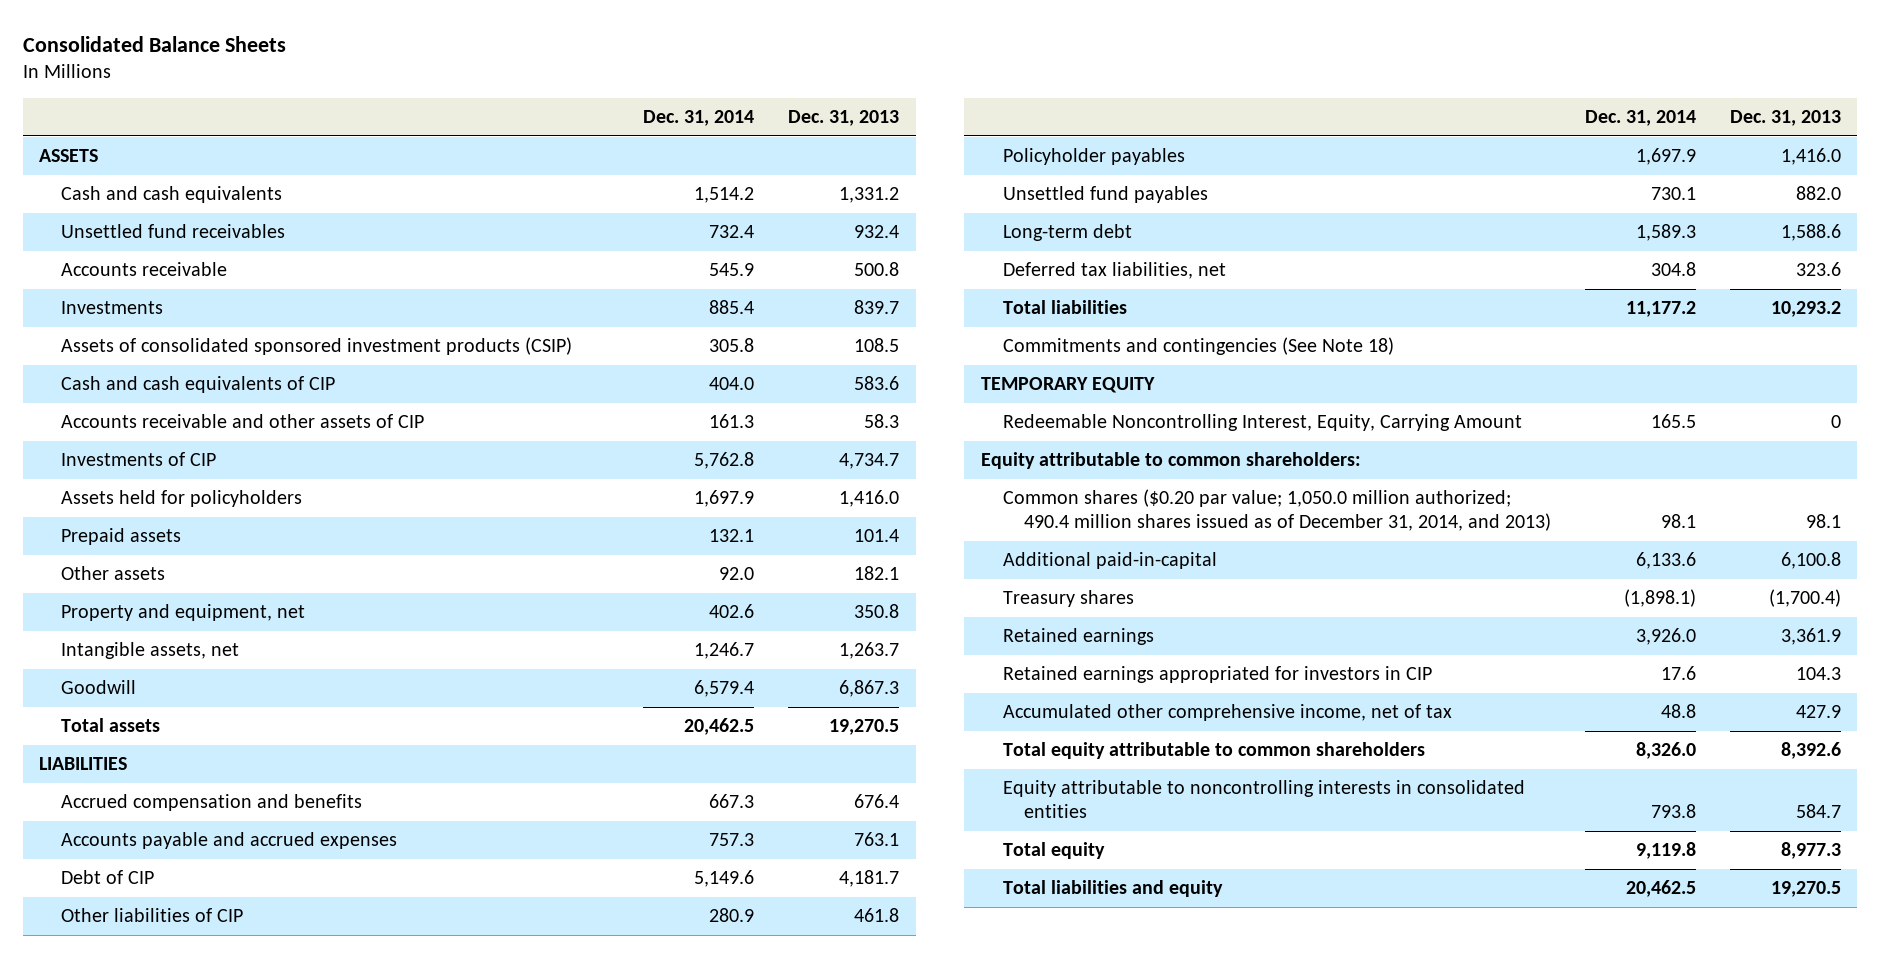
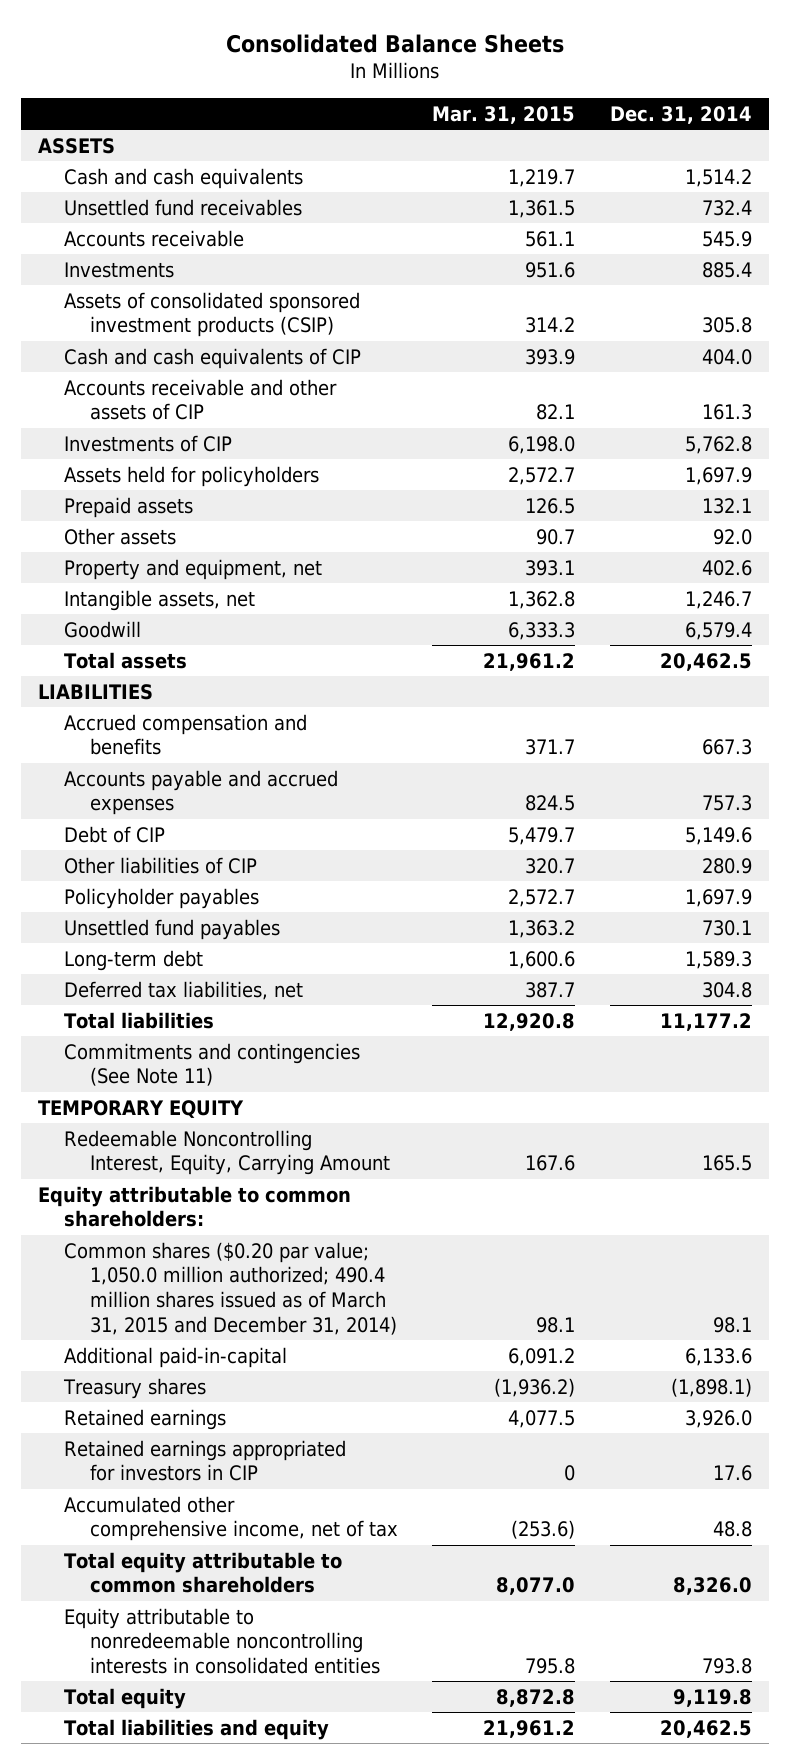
[788,110,900,127] Dec. 31, 2013 -> none
none -> [432,105,576,124] Mar. 31, 2015
[1002,337,1394,356] Commitments and contingencies (See Note 18) -> [64,1042,361,1087] Commitments and contingencies (See Note 11)
[1002,489,1552,532] Common shares ($0.20 par value; 1,050.0 million authorized; 490.4 million shares issued as of December 31, 2014, and 2013) -> [64,1241,397,1335] Common shares ($0.20 par value; 1,050.0 million authorized; 490.4 million shares issued as of March 31, 2015 and December 31, 2014)
[1002,780,1525,819] Equity attributable to noncontrolling interests in consolidated entities -> [64,1607,380,1674] Equity attributable to nonredeemable noncontrolling interests in consolidated entities

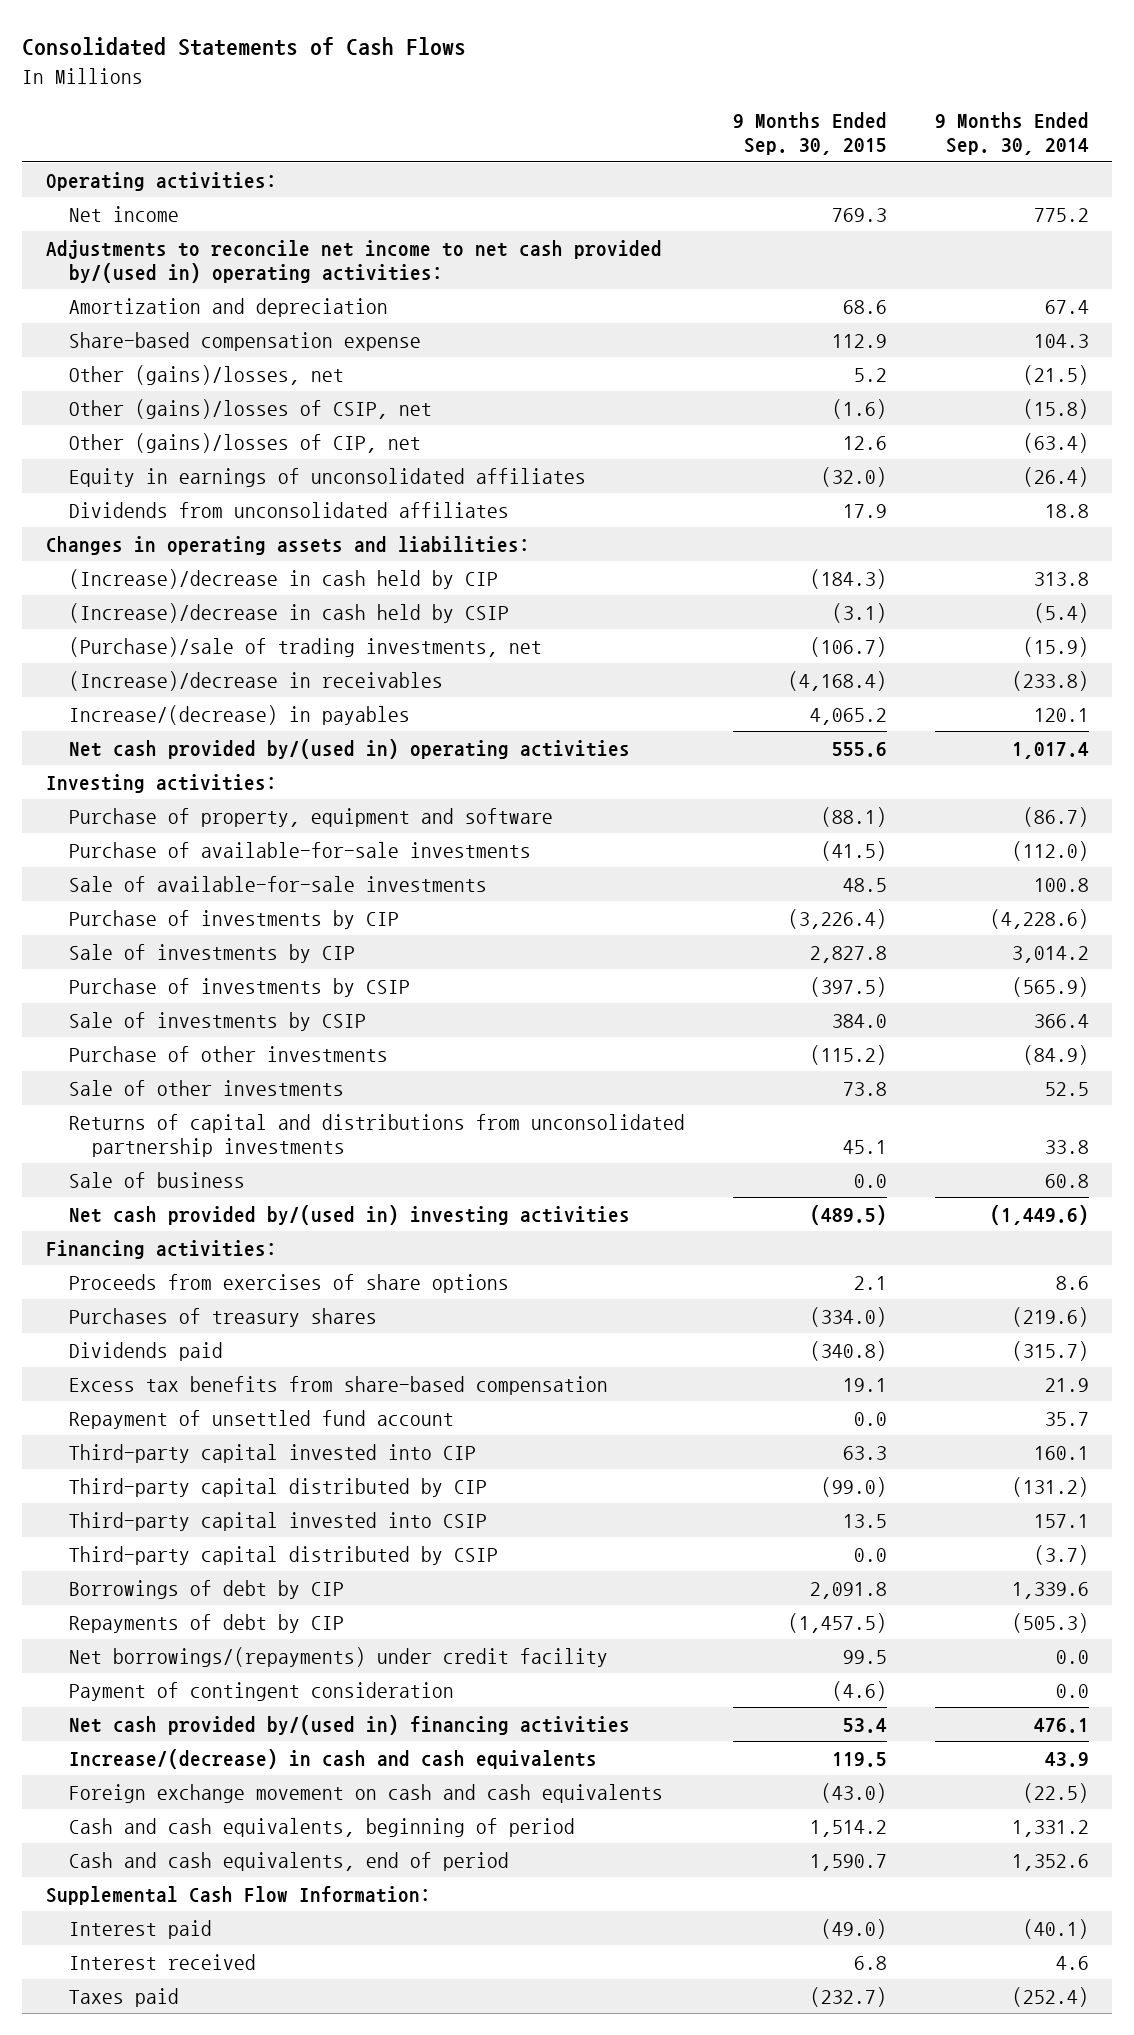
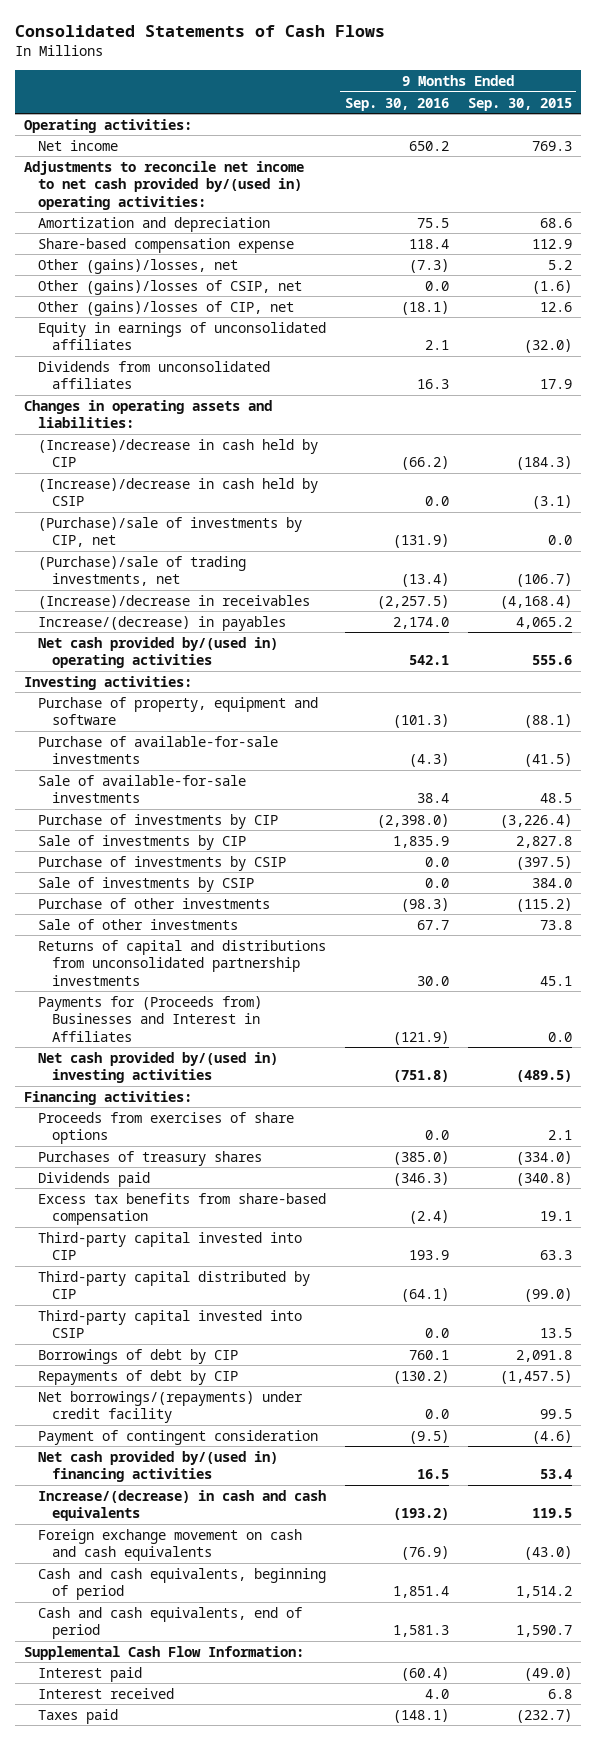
[934,112,1089,156] 9 Months Ended Sep. 30, 2014 -> none
none -> [344,97,449,111] Sep. 30, 2016
none -> [38,516,303,548] (Purchase)/sale of investments by CIP, net
[69,1171,246,1188] Sale of business -> none
none -> [38,995,263,1042] Payments for (Proceeds from) Businesses and Interest in Affiliates
[69,1409,455,1429] Repayment of unsettled fund account -> none
[69,1545,499,1565] Third-party capital distributed by CSIP -> none

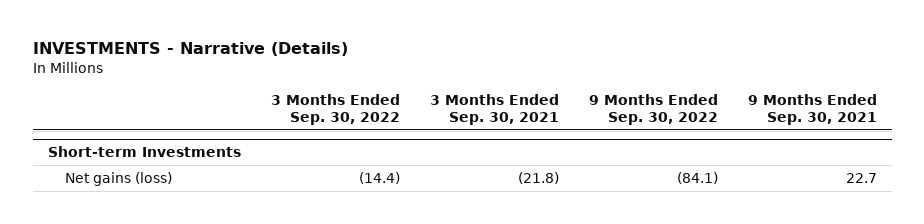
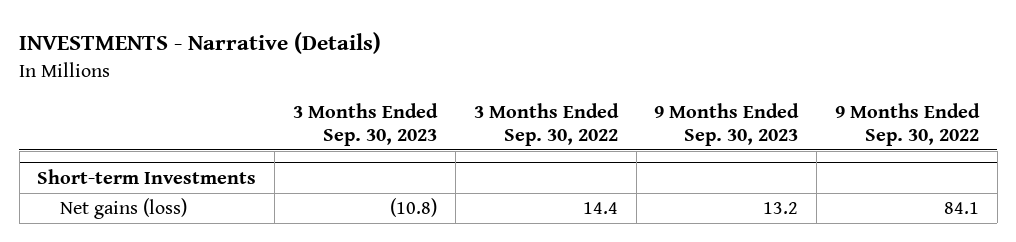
[429,94,559,125] 3 Months Ended Sep. 30, 2021 -> none
[747,94,877,125] 9 Months Ended Sep. 30, 2021 -> none
none -> [293,102,439,146] 3 Months Ended Sep. 30, 2023
none -> [654,102,800,146] 9 Months Ended Sep. 30, 2023
[358,172,400,185] (14.4) -> [582,202,618,215] 14.4
[676,172,718,185] (84.1) -> [944,202,980,215] 84.1

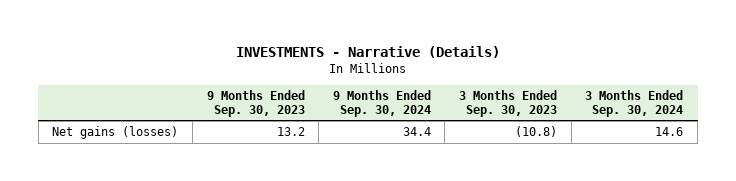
[473,102,619,146] 3 Months Ended Sep. 30, 2022 -> none
[835,102,981,146] 9 Months Ended Sep. 30, 2022 -> none
none -> [332,89,431,117] 9 Months Ended Sep. 30, 2024
none -> [585,89,684,117] 3 Months Ended Sep. 30, 2024
[37,168,257,184] Short-term Investments -> none
[60,198,188,220] Net gains (loss) -> [52,126,179,140] Net gains (losses)

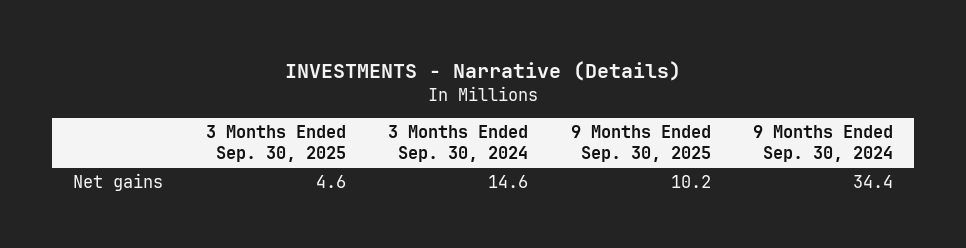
[206,89,305,117] 9 Months Ended Sep. 30, 2023 -> none
[459,89,558,117] 3 Months Ended Sep. 30, 2023 -> none
none -> [205,125,346,163] 3 Months Ended Sep. 30, 2025
none -> [570,125,711,163] 9 Months Ended Sep. 30, 2025
[52,126,179,140] Net gains (losses) -> [73,173,164,192] Net gains

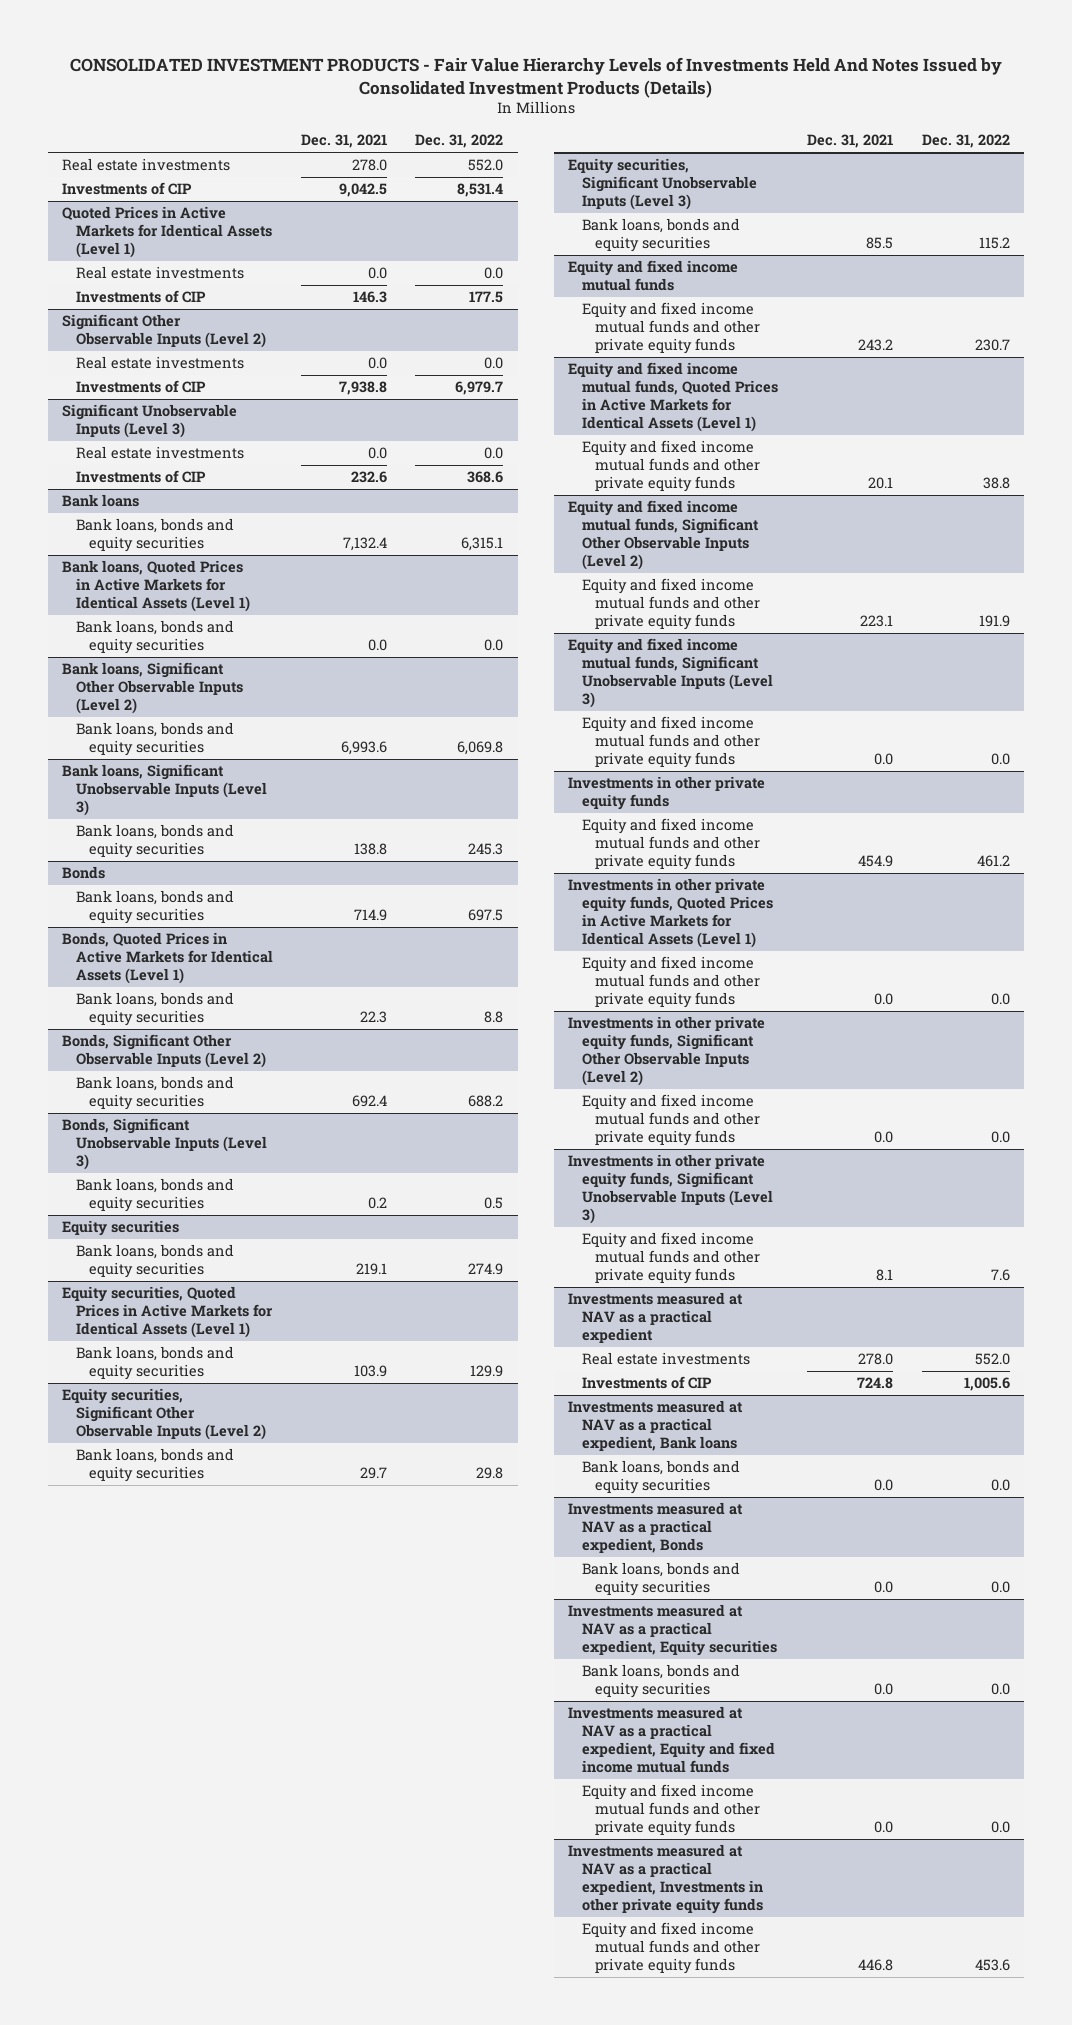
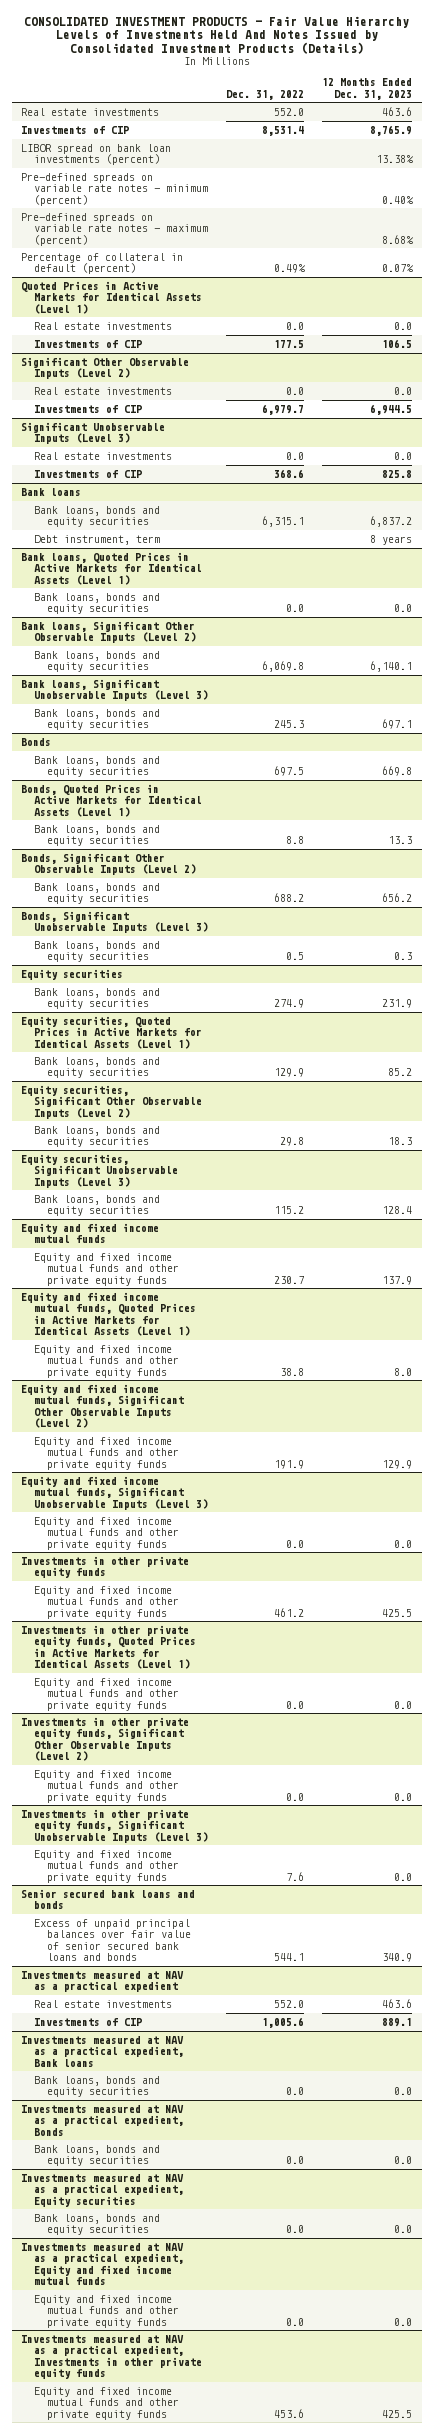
[300,134,387,149] Dec. 31, 2021 -> none
none -> [322,78,413,100] 12 Months Ended Dec. 31, 2023
none -> [21,143,172,166] LIBOR spread on bank loan investments (percent)
none -> [21,172,208,206] Pre-defined spreads on variable rate notes - minimum (percent)
none -> [21,212,208,246] Pre-defined spreads on variable rate notes - maximum (percent)
none -> [21,252,184,275] Percentage of collateral in default (percent)
none -> [33,534,160,545] Debt instrument, term
none -> [21,1888,196,1910] Senior secured bank loans and bonds
none -> [33,1918,191,1961] Excess of unpaid principal balances over fair value of senior secured bank loans and bonds

